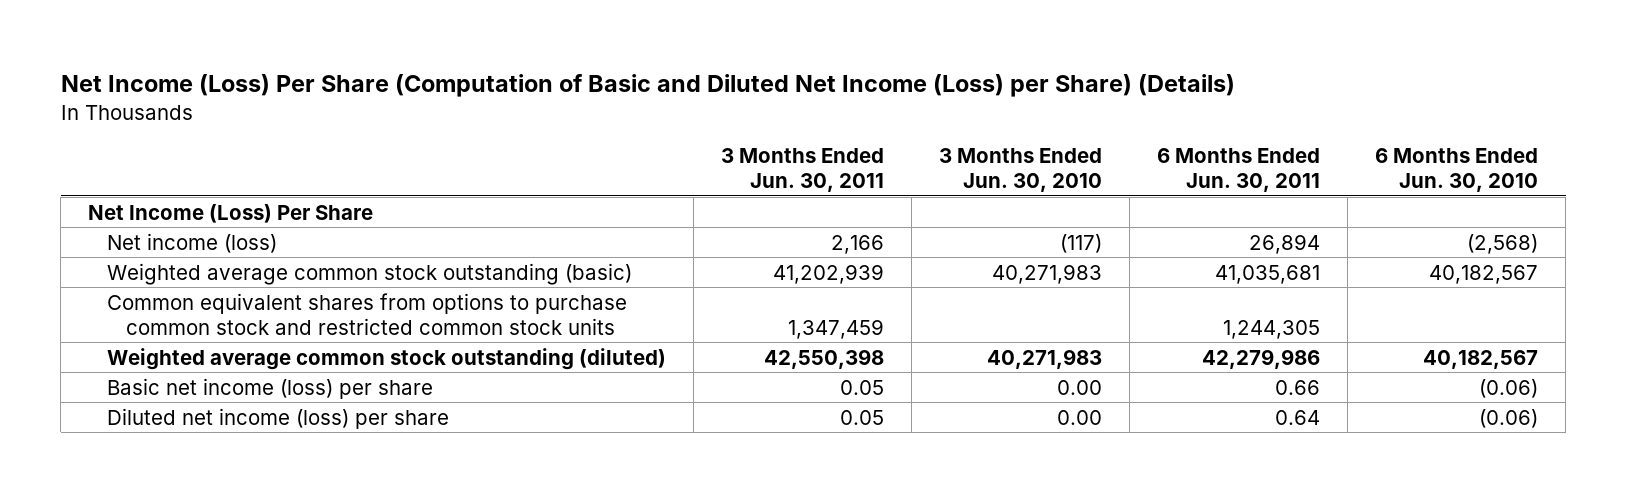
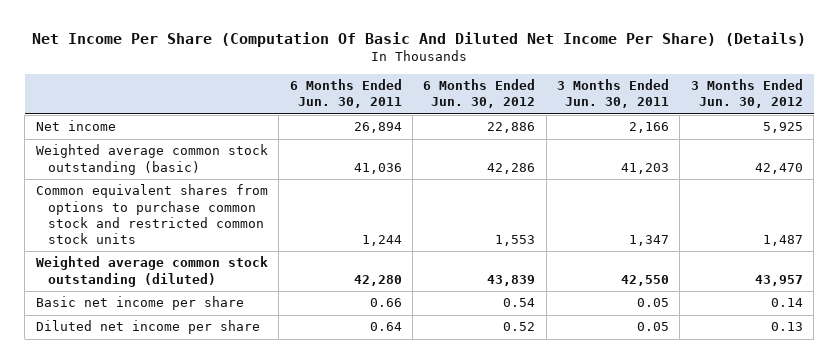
[60,74,1235,98] Net Income (Loss) Per Share (Computation of Basic and Diluted Net Income (Loss) per Share) (Details) -> [32,32,807,48] Net Income Per Share (Computation Of Basic And Diluted Net Income Per Share) (Details)
[939,148,1103,193] 3 Months Ended Jun. 30, 2010 -> none
[1375,148,1539,193] 6 Months Ended Jun. 30, 2010 -> none
none -> [423,79,536,109] 6 Months Ended Jun. 30, 2012
none -> [690,79,803,109] 3 Months Ended Jun. 30, 2012
[88,203,374,223] Net Income (Loss) Per Share -> none
[107,232,278,253] Net income (loss) -> [35,120,116,132] Net income
[773,263,885,284] 41,202,939 -> [621,162,670,174] 41,203
[1215,264,1321,284] 41,035,681 -> [353,162,402,174] 41,036
[788,318,885,339] 1,347,459 -> [629,234,670,246] 1,347
[1223,319,1321,339] 1,244,305 -> [361,234,402,246] 1,244
[764,348,885,369] 42,550,398 -> [621,274,670,286] 42,550
[1202,348,1321,369] 42,279,986 -> [353,274,402,286] 42,280
[107,377,434,399] Basic net income (loss) per share -> [35,296,244,311] Basic net income per share
[107,407,450,429] Diluted net income (loss) per share -> [35,320,260,335] Diluted net income per share

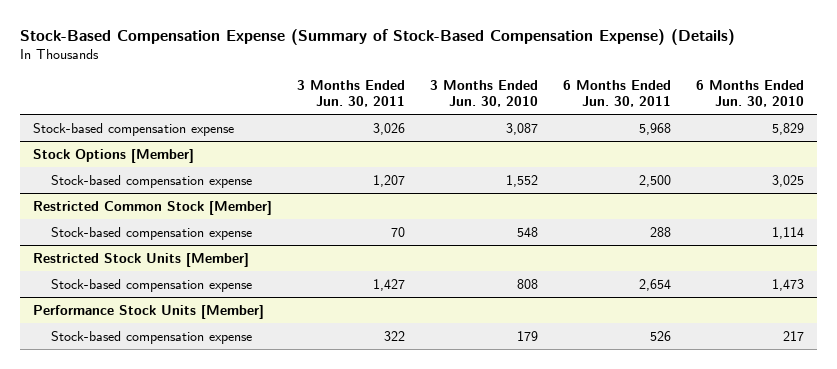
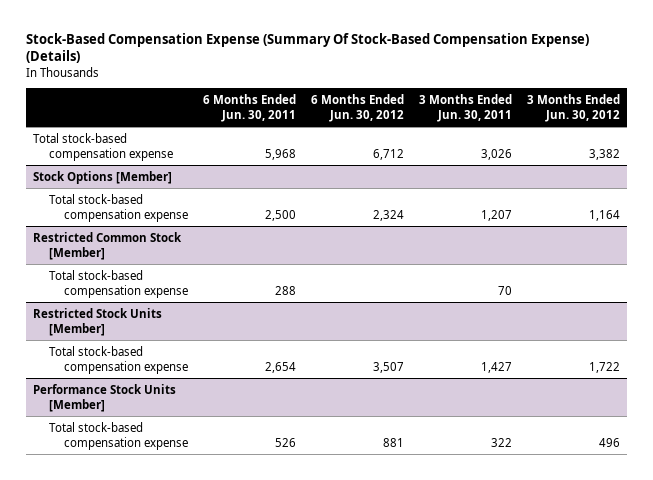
[20,28,736,45] Stock-Based Compensation Expense (Summary of Stock-Based Compensation Expense) (Details) -> [25,32,589,64] Stock-Based Compensation Expense (Summary Of Stock-Based Compensation Expense) (Details)
[430,79,539,108] 3 Months Ended Jun. 30, 2010 -> none
[696,79,805,108] 6 Months Ended Jun. 30, 2010 -> none
none -> [310,94,404,122] 6 Months Ended Jun. 30, 2012
none -> [526,94,620,122] 3 Months Ended Jun. 30, 2012
[32,122,234,136] Stock-based compensation expense -> [33,132,173,161] Total stock-based compensation expense
[50,174,252,188] Stock-based compensation expense -> [48,193,189,222] Total stock-based compensation expense
[50,226,252,240] Stock-based compensation expense -> [48,269,189,298] Total stock-based compensation expense
[50,278,252,292] Stock-based compensation expense -> [48,345,189,374] Total stock-based compensation expense
[50,330,252,344] Stock-based compensation expense -> [48,421,189,450] Total stock-based compensation expense

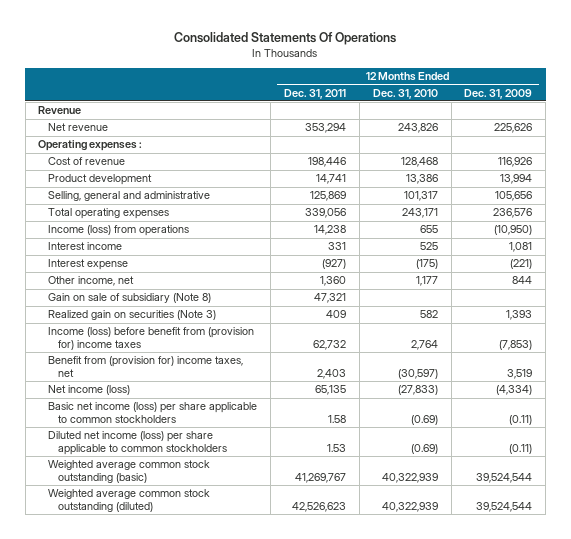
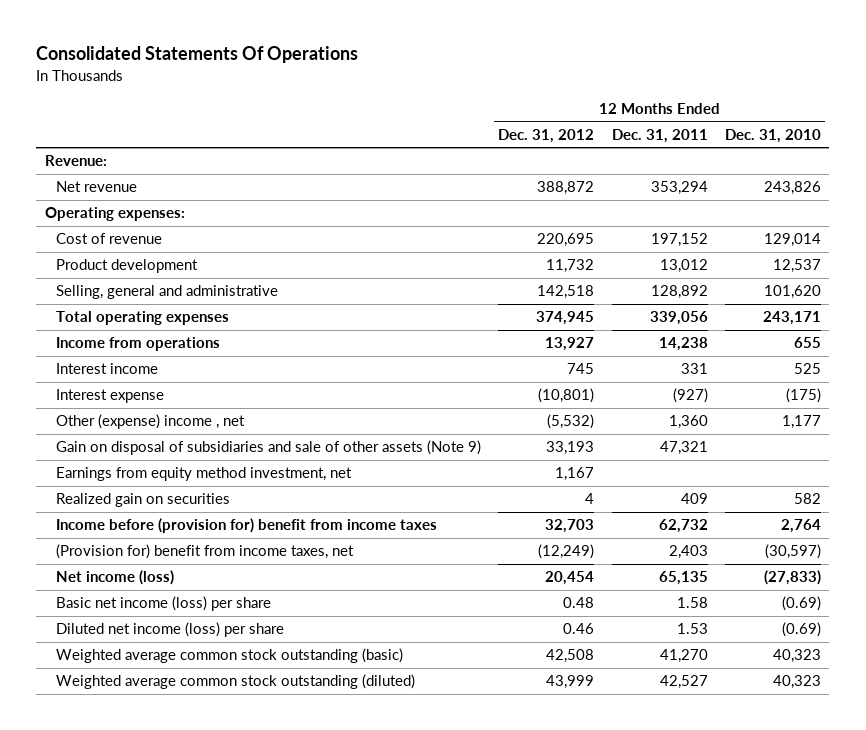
[464,88,533,99] Dec. 31, 2009 -> none
none -> [498,128,595,143] Dec. 31, 2012
[38,106,82,115] Revenue -> [45,155,108,167] Revenue:
[38,140,143,152] Operating expenses : -> [45,207,186,222] Operating expenses:
[308,157,347,168] 198,446 -> [650,233,708,248] 197,152
[400,157,438,168] 128,468 -> [763,233,821,248] 129,014
[316,174,347,185] 14,741 -> [659,259,708,274] 13,012
[405,174,438,185] 13,386 -> [772,259,821,274] 12,537
[310,191,347,202] 125,869 -> [650,285,708,300] 128,892
[403,191,438,202] 101,317 -> [763,285,821,300] 101,620
[48,225,190,237] Income (loss) from operations -> [56,337,221,352] Income from operations
[48,276,135,287] Other income, net -> [56,414,246,430] Other (expense) income , net
[48,293,212,304] Gain on sale of subsidiary (Note 8) -> [56,440,482,456] Gain on disposal of subsidiaries and sale of other assets (Note 9)
none -> [56,467,353,482] Earnings from equity method investment, net
[48,310,217,321] Realized gain on securities (Note 3) -> [56,493,231,508] Realized gain on securities
[48,327,255,351] Income (loss) before benefit from (provision for) income taxes -> [56,518,438,534] Income before (provision for) benefit from income taxes
[48,356,244,378] Benefit from (provision for) income taxes, net -> [56,544,355,560] (Provision for) benefit from income taxes, net
[48,402,258,424] Basic net income (loss) per share applicable to common stockholders -> [56,596,272,612] Basic net income (loss) per share
[48,431,228,456] Diluted net income (loss) per share applicable to common stockholders -> [56,622,285,638] Diluted net income (loss) per share
[295,473,347,484] 41,269,767 -> [659,649,708,664] 41,270
[381,473,438,484] 40,322,939 -> [772,649,821,664] 40,323
[292,502,347,513] 42,526,623 -> [659,675,708,690] 42,527
[381,502,438,513] 40,322,939 -> [772,675,821,690] 40,323

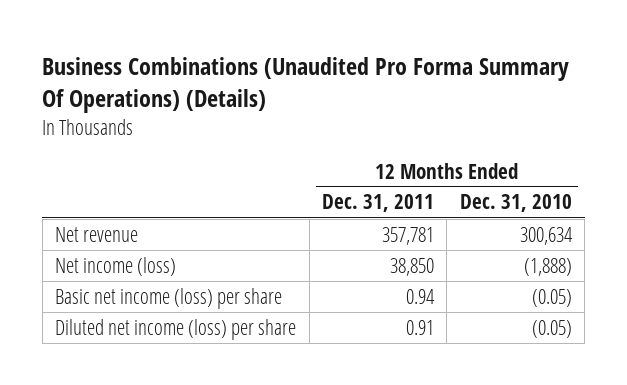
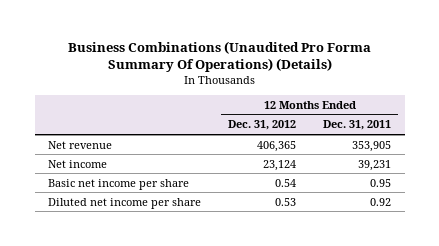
[459,194,572,213] Dec. 31, 2010 -> none
none -> [228,120,297,131] Dec. 31, 2012
[381,226,434,245] 357,781 -> [352,140,392,152] 353,905
[55,256,177,276] Net income (loss) -> [48,159,108,168] Net income
[389,257,434,276] 38,850 -> [358,159,392,171] 39,231
[55,287,283,309] Basic net income (loss) per share -> [48,178,190,190] Basic net income per share
[405,288,435,304] 0.94 -> [370,178,392,187] 0.95
[55,318,297,340] Diluted net income (loss) per share -> [48,197,202,209] Diluted net income per share
[405,319,434,335] 0.91 -> [370,197,392,206] 0.92

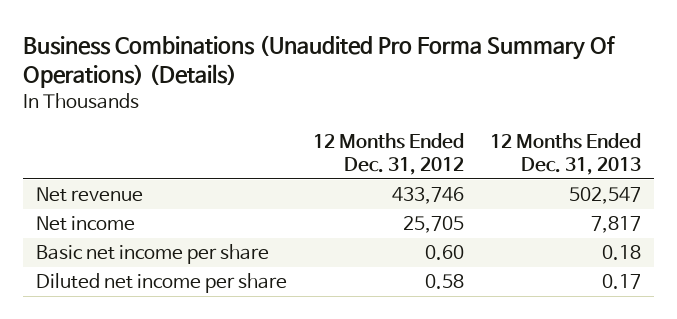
[323,120,392,131] Dec. 31, 2011 -> none
none -> [489,133,641,176] 12 Months Ended Dec. 31, 2013
[257,140,297,152] 406,365 -> [391,187,464,205] 433,746
[263,159,297,171] 23,124 -> [402,216,464,234] 25,705
[275,178,297,187] 0.54 -> [424,245,464,261] 0.60
[275,197,297,206] 0.53 -> [424,274,464,290] 0.58

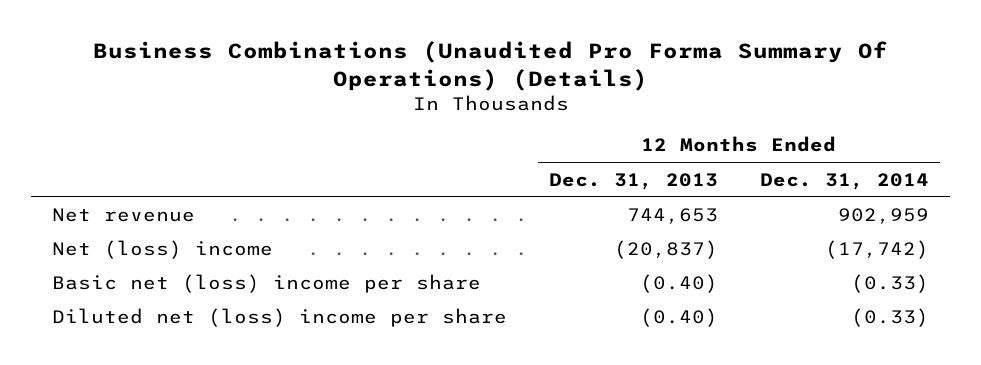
[312,133,464,176] 12 Months Ended Dec. 31, 2012 -> none
none -> [760,172,930,190] Dec. 31, 2014
[568,187,641,205] 502,547 -> [627,208,719,225] 744,653
[35,216,135,232] Net income -> [51,240,273,260] Net (loss) income
[590,216,641,234] 7,817 -> [614,240,719,260] (20,837)
[35,244,269,265] Basic net income per share -> [51,274,481,294] Basic net (loss) income per share
[601,245,641,261] 0.18 -> [640,274,719,294] (0.40)
[35,273,287,294] Diluted net income per share -> [51,308,507,328] Diluted net (loss) income per share
[601,274,641,290] 0.17 -> [640,308,719,328] (0.40)

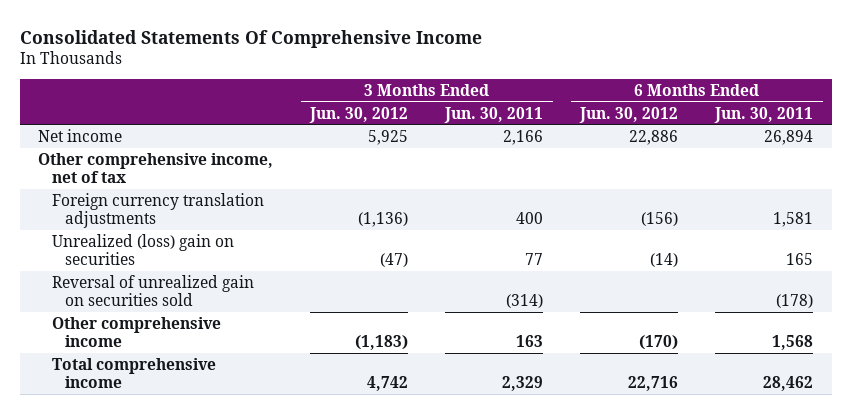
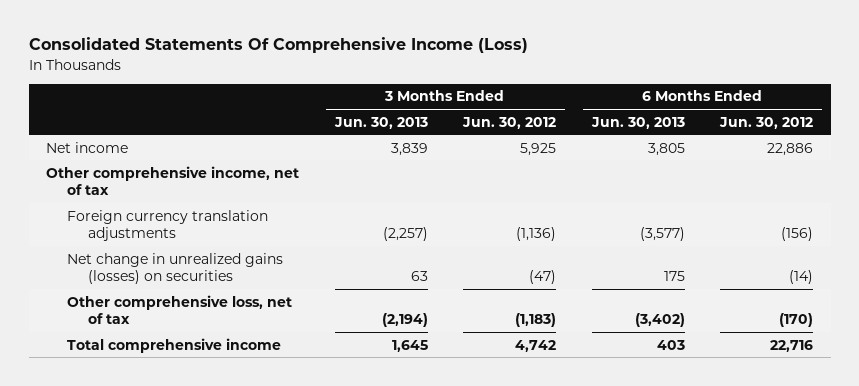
[19,29,482,48] Consolidated Statements Of Comprehensive Income -> [28,37,528,54] Consolidated Statements Of Comprehensive Income (Loss)
[444,106,544,123] Jun. 30, 2011 -> none
[714,106,814,123] Jun. 30, 2011 -> none
none -> [333,116,428,129] Jun. 30, 2013
none -> [590,116,685,129] Jun. 30, 2013
[51,274,254,307] Reversal of unrealized gain on securities sold -> none
[51,233,234,266] Unrealized (loss) gain on securities -> [66,252,283,284] Net change in unrealized gains (losses) on securities
[51,316,221,348] Other comprehensive income -> [66,294,292,324] Other comprehensive loss, net of tax

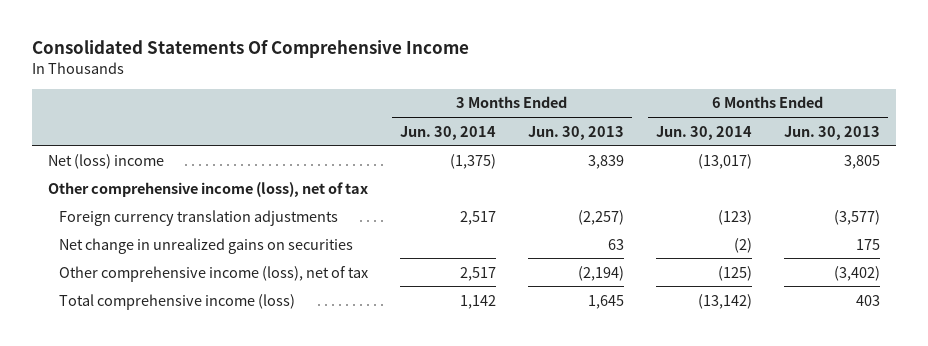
[28,37,528,54] Consolidated Statements Of Comprehensive Income (Loss) -> [31,40,469,59] Consolidated Statements Of Comprehensive Income
[462,116,557,129] Jun. 30, 2012 -> none
[718,116,813,129] Jun. 30, 2012 -> none
none -> [399,125,496,140] Jun. 30, 2014
none -> [656,125,753,140] Jun. 30, 2014
[46,141,129,153] Net income -> [47,153,164,169] Net (loss) income
[46,165,300,195] Other comprehensive income, net of tax -> [47,181,368,197] Other comprehensive income (loss), net of tax
[66,252,283,284] Net change in unrealized gains (losses) on securities -> [58,237,353,254] Net change in unrealized gains on securities
[66,294,292,324] Other comprehensive loss, net of tax -> [58,265,368,282] Other comprehensive income (loss), net of tax
[66,337,281,353] Total comprehensive income -> [58,293,295,310] Total comprehensive income (loss)

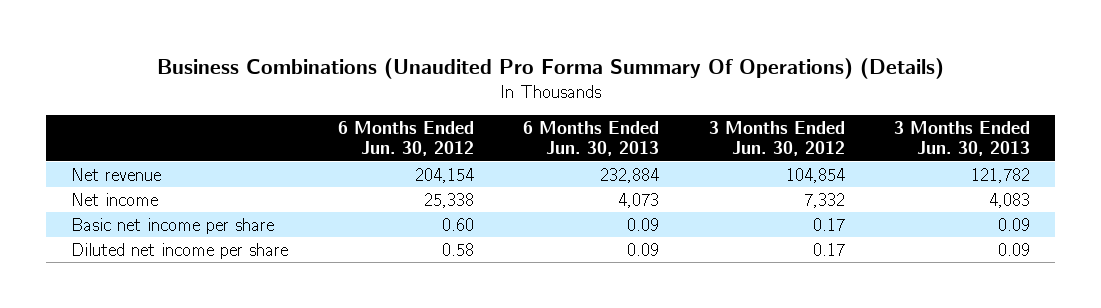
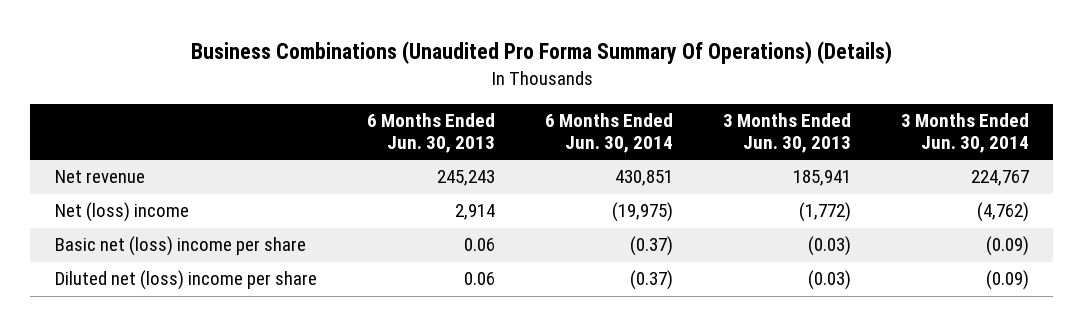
[337,120,474,157] 6 Months Ended Jun. 30, 2012 -> none
[708,120,845,157] 3 Months Ended Jun. 30, 2012 -> none
none -> [544,113,673,154] 6 Months Ended Jun. 30, 2014
none -> [900,113,1029,154] 3 Months Ended Jun. 30, 2014
[600,167,660,183] 232,884 -> [436,170,495,187] 245,243
[971,167,1031,183] 121,782 -> [792,170,851,187] 185,941
[71,192,159,206] Net income -> [55,202,190,223] Net (loss) income
[618,192,660,208] 4,073 -> [454,204,495,221] 2,914
[989,192,1031,208] 4,083 -> [798,202,851,223] (1,772)
[71,217,275,234] Basic net income per share -> [55,236,307,257] Basic net (loss) income per share
[627,217,660,231] 0.09 -> [463,238,495,252] 0.06
[998,217,1031,231] 0.09 -> [807,236,851,257] (0.03)
[71,242,289,259] Diluted net income per share -> [55,270,318,291] Diluted net (loss) income per share
[627,242,660,256] 0.09 -> [463,272,495,286] 0.06
[998,242,1031,256] 0.09 -> [807,270,851,291] (0.03)

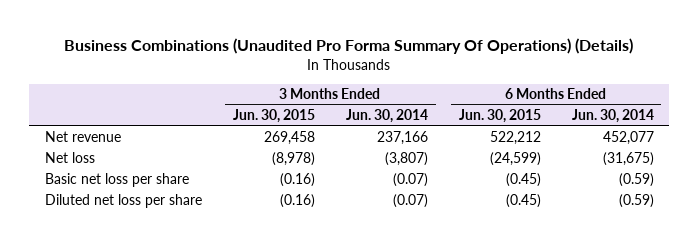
[366,113,495,154] 6 Months Ended Jun. 30, 2013 -> none
[722,113,851,154] 3 Months Ended Jun. 30, 2013 -> none
none -> [232,109,315,124] Jun. 30, 2015
none -> [458,109,541,124] Jun. 30, 2015
[614,170,673,187] 430,851 -> [602,131,654,146] 452,077
[970,170,1029,187] 224,767 -> [376,131,428,146] 237,166
[55,202,190,223] Net (loss) income -> [44,152,95,164] Net loss
[611,202,673,223] (19,975) -> [602,152,654,167] (31,675)
[976,202,1029,223] (4,762) -> [384,152,428,167] (3,807)
[55,236,307,257] Basic net (loss) income per share -> [44,173,189,188] Basic net loss per share
[629,236,673,257] (0.37) -> [618,173,654,188] (0.59)
[985,236,1029,257] (0.09) -> [392,173,428,188] (0.07)
[55,270,318,291] Diluted net (loss) income per share -> [44,194,202,209] Diluted net loss per share
[629,270,673,291] (0.37) -> [618,194,654,209] (0.59)
[985,270,1029,291] (0.09) -> [392,194,428,209] (0.07)

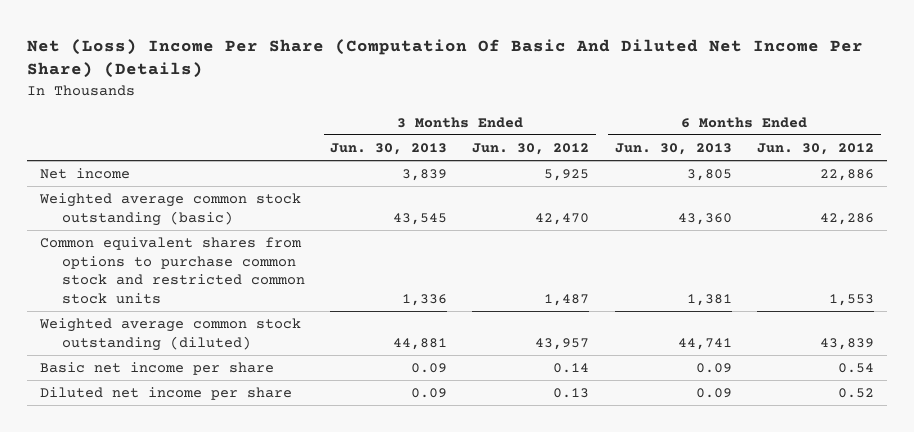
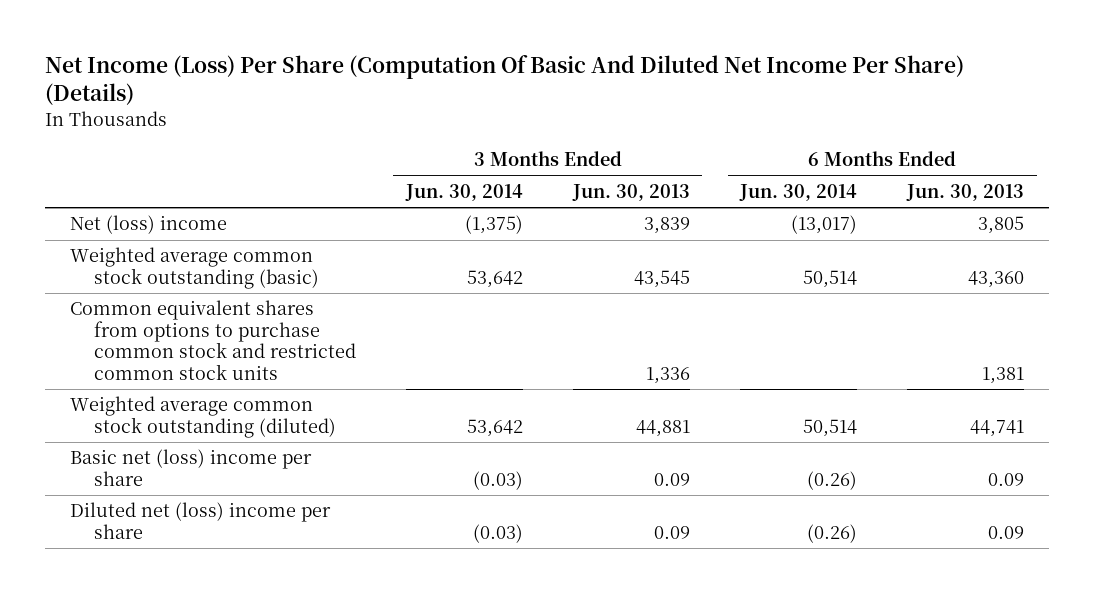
[26,38,863,79] Net (Loss) Income Per Share (Computation Of Basic And Diluted Net Income Per Share) (Details) -> [44,54,964,106] Net Income (Loss) Per Share (Computation Of Basic And Diluted Net Income Per Share) (Details)
[472,142,590,155] Jun. 30, 2012 -> none
[757,142,875,155] Jun. 30, 2012 -> none
none -> [404,183,523,201] Jun. 30, 2014
none -> [739,183,858,201] Jun. 30, 2014
[39,168,130,180] Net income -> [69,215,227,235] Net (loss) income
[39,362,274,376] Basic net income per share -> [69,449,312,486] Basic net (loss) income per share
[39,387,292,401] Diluted net income per share -> [69,502,331,539] Diluted net (loss) income per share

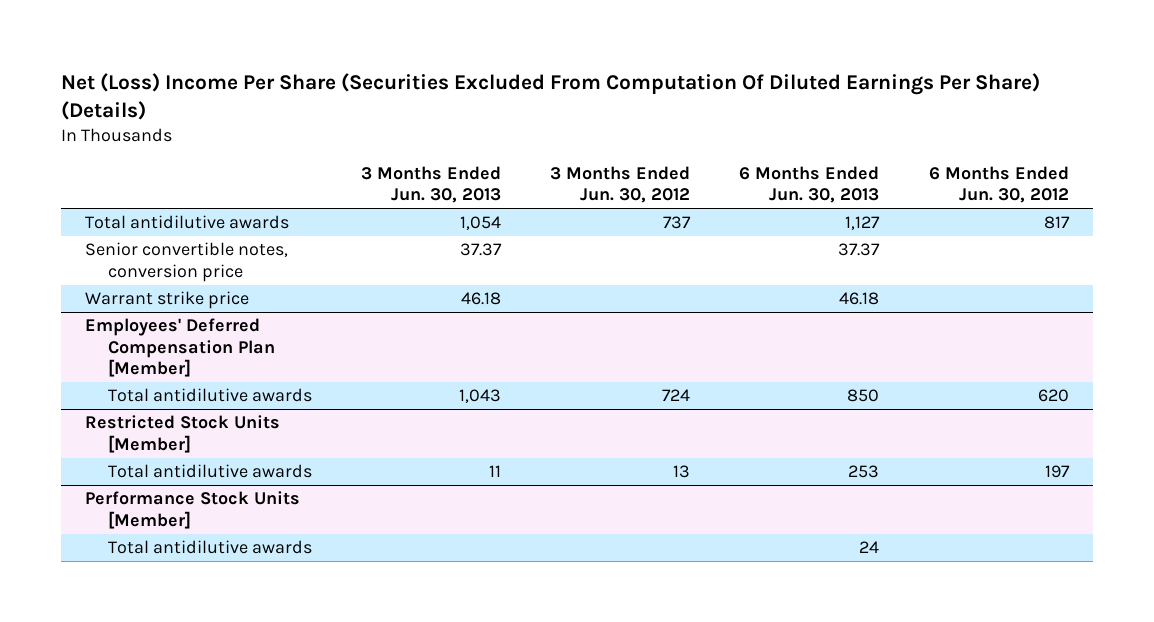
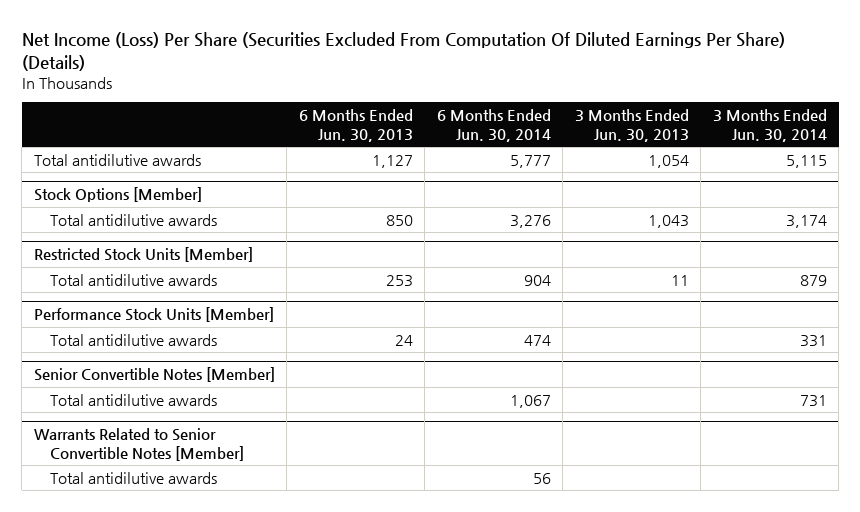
[60,72,1040,120] Net (Loss) Income Per Share (Securities Excluded From Computation Of Diluted Earnings Per Share) (Details) -> [21,31,785,71] Net Income (Loss) Per Share (Securities Excluded From Computation Of Diluted Earnings Per Share) (Details)
[550,165,691,204] 3 Months Ended Jun. 30, 2012 -> none
[928,165,1069,204] 6 Months Ended Jun. 30, 2012 -> none
none -> [436,109,551,143] 6 Months Ended Jun. 30, 2014
none -> [712,109,827,143] 3 Months Ended Jun. 30, 2014
[85,242,289,282] Senior convertible notes, conversion price -> none
[85,291,250,310] Warrant strike price -> none
[85,318,275,378] Employees' Deferred Compensation Plan [Member] -> none
none -> [33,187,202,203] Stock Options [Member]
none -> [33,367,275,383] Senior Convertible Notes [Member]
none -> [50,393,218,406] Total antidilutive awards
none -> [33,428,245,462] Warrants Related to Senior Convertible Notes [Member]
none -> [50,471,218,484] Total antidilutive awards

